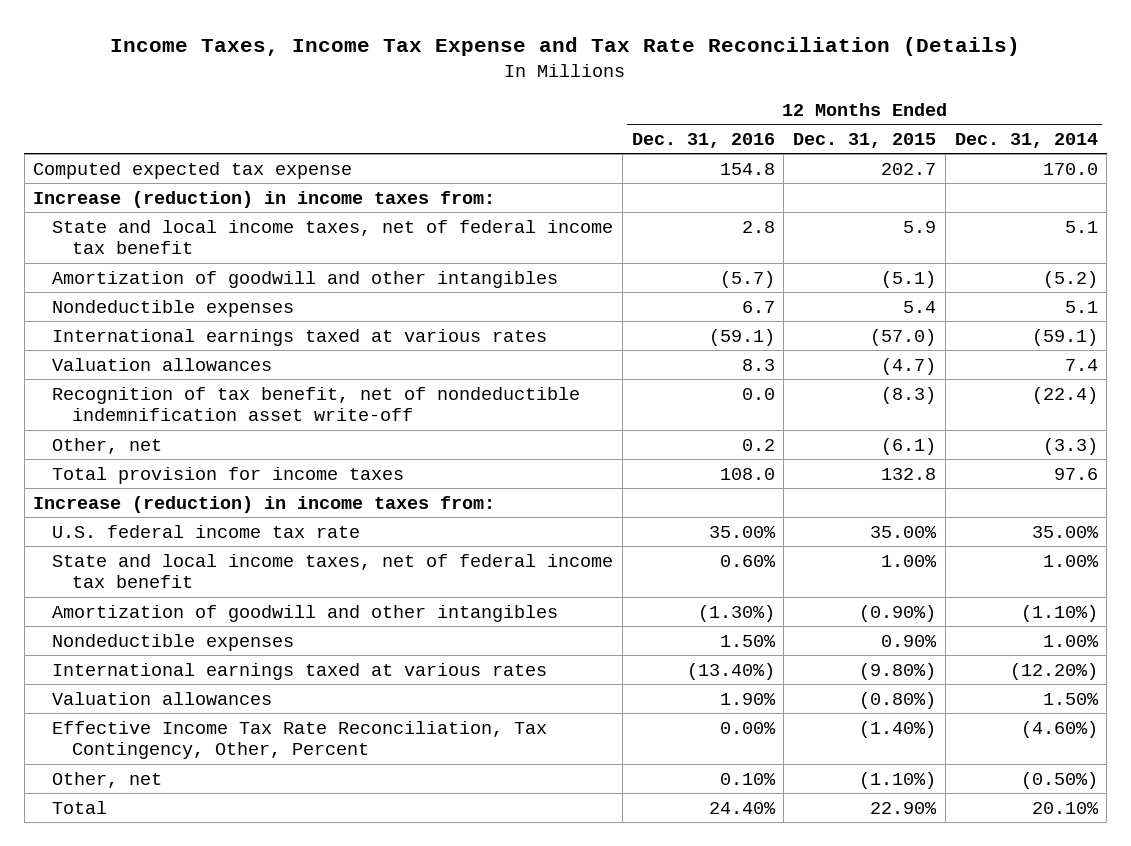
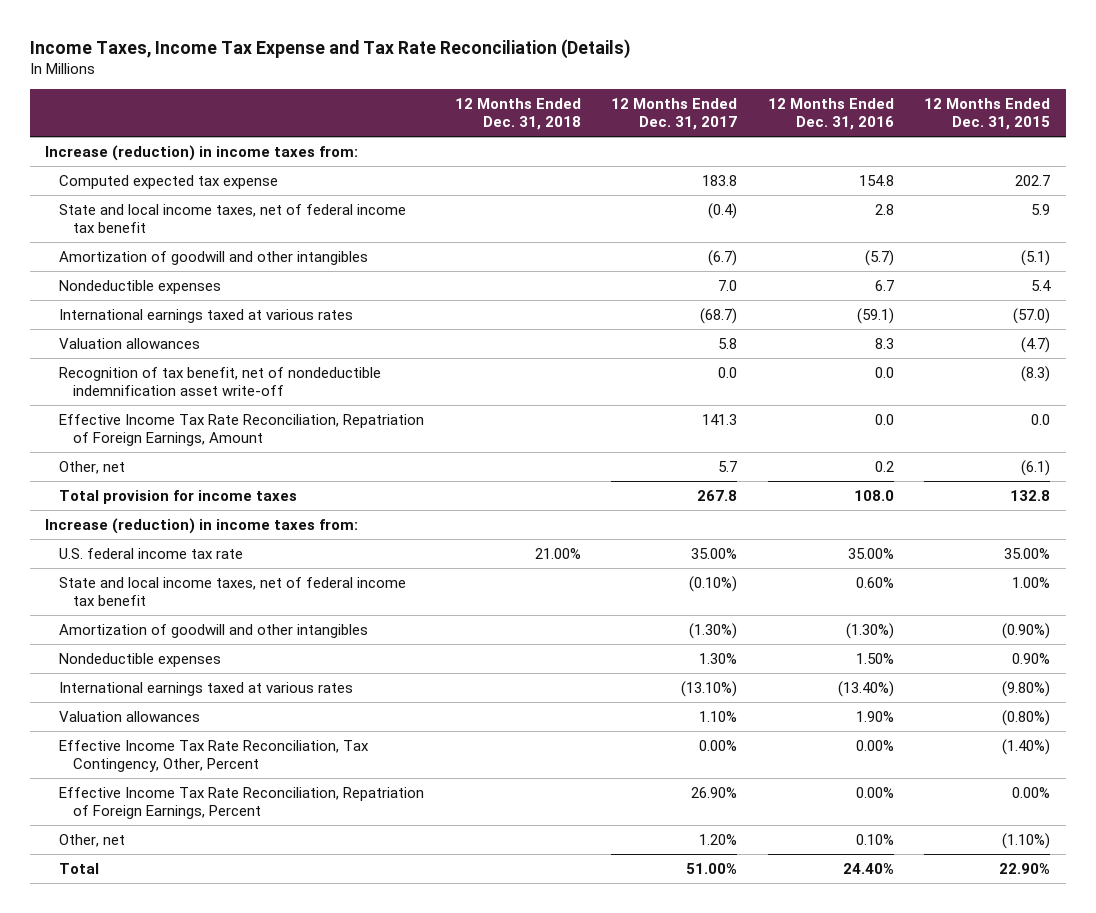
[954,133,1098,149] Dec. 31, 2014 -> none
none -> [454,98,581,131] 12 Months Ended Dec. 31, 2018
none -> [611,98,738,131] 12 Months Ended Dec. 31, 2017
[33,161,353,179] Computed expected tax expense -> [59,174,279,189] Computed expected tax expense
none -> [59,413,425,447] Effective Income Tax Rate Reconciliation, Repatriation of Foreign Earnings, Amount
none -> [59,786,425,820] Effective Income Tax Rate Reconciliation, Repatriation of Foreign Earnings, Percent

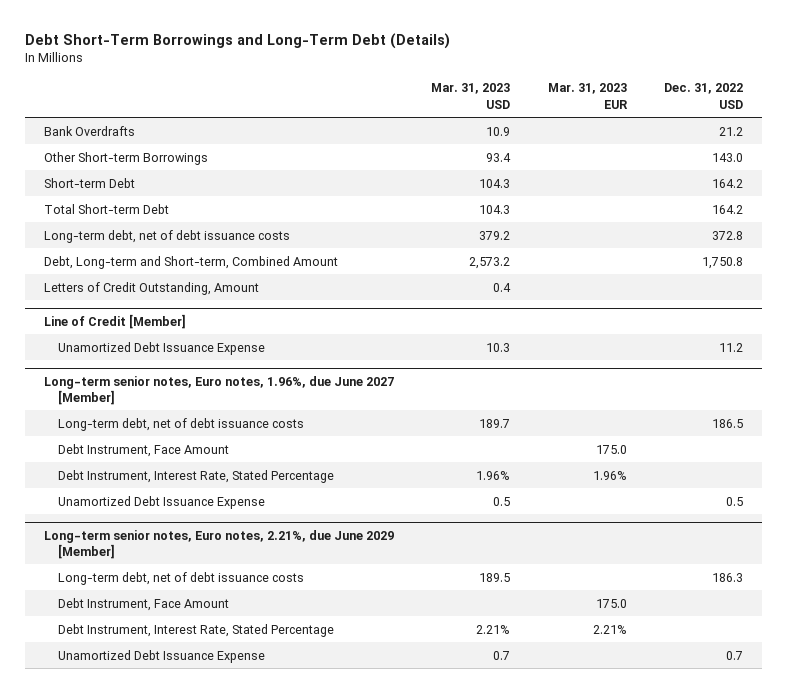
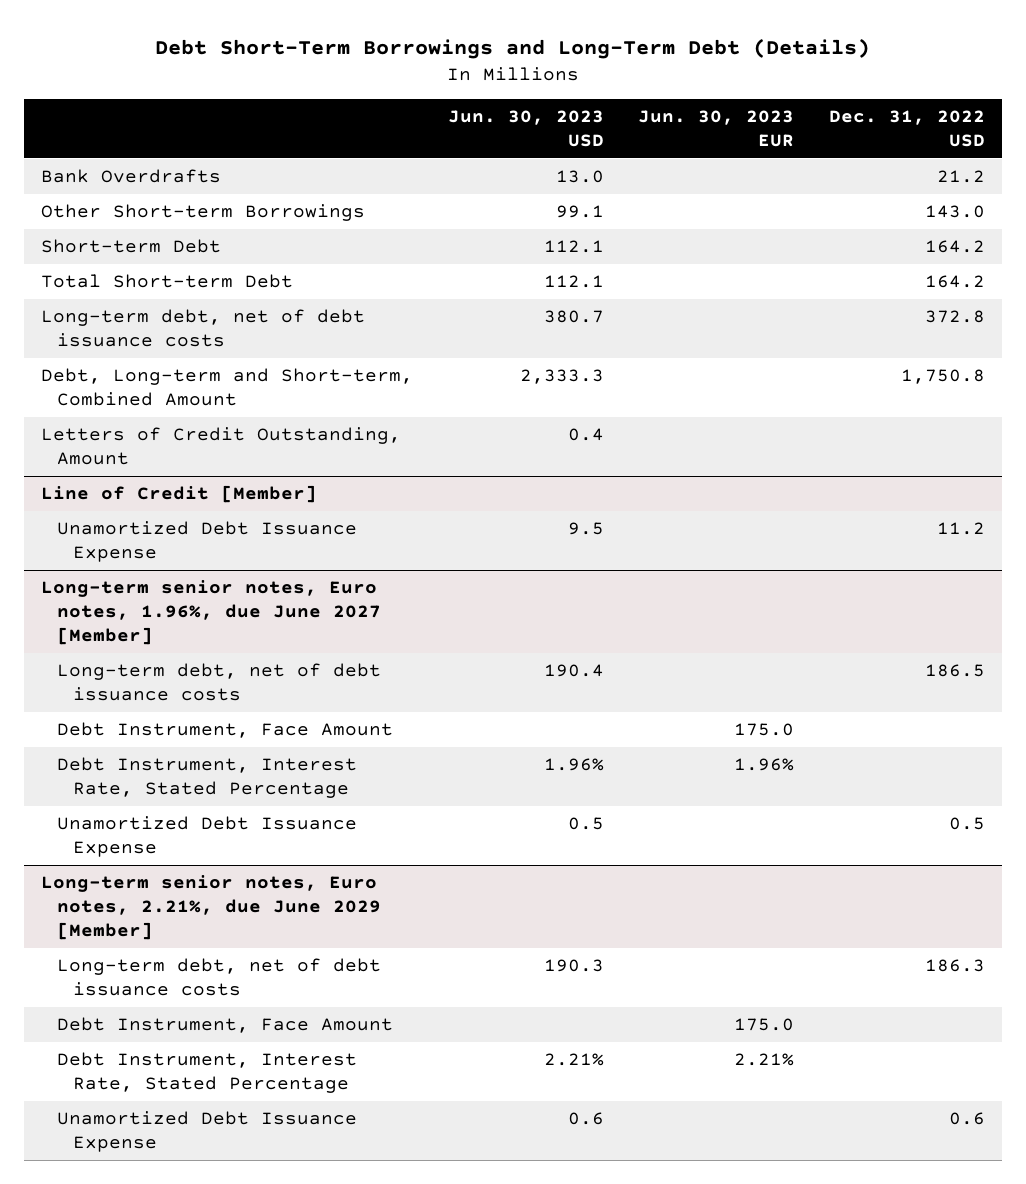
[431,83,511,109] Mar. 31, 2023 USD -> none
[547,83,628,109] Mar. 31, 2023 EUR -> none
none -> [447,110,604,148] Jun. 30, 2023 USD
none -> [638,110,795,148] Jun. 30, 2023 EUR
[726,650,744,660] 0.7 -> [948,1111,985,1125] 0.6

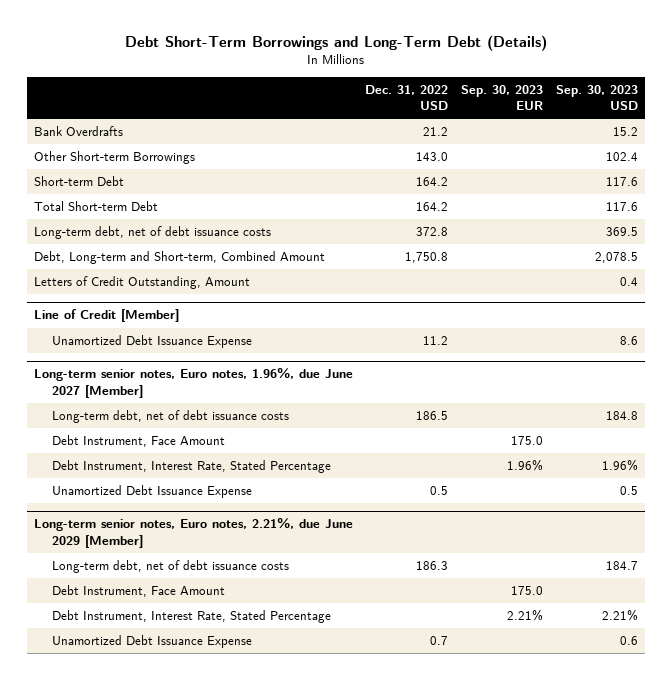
[447,110,604,148] Jun. 30, 2023 USD -> none
[638,110,795,148] Jun. 30, 2023 EUR -> none
none -> [461,84,544,111] Sep. 30, 2023 EUR
none -> [556,84,639,111] Sep. 30, 2023 USD
[948,1111,985,1125] 0.6 -> [430,636,449,646] 0.7

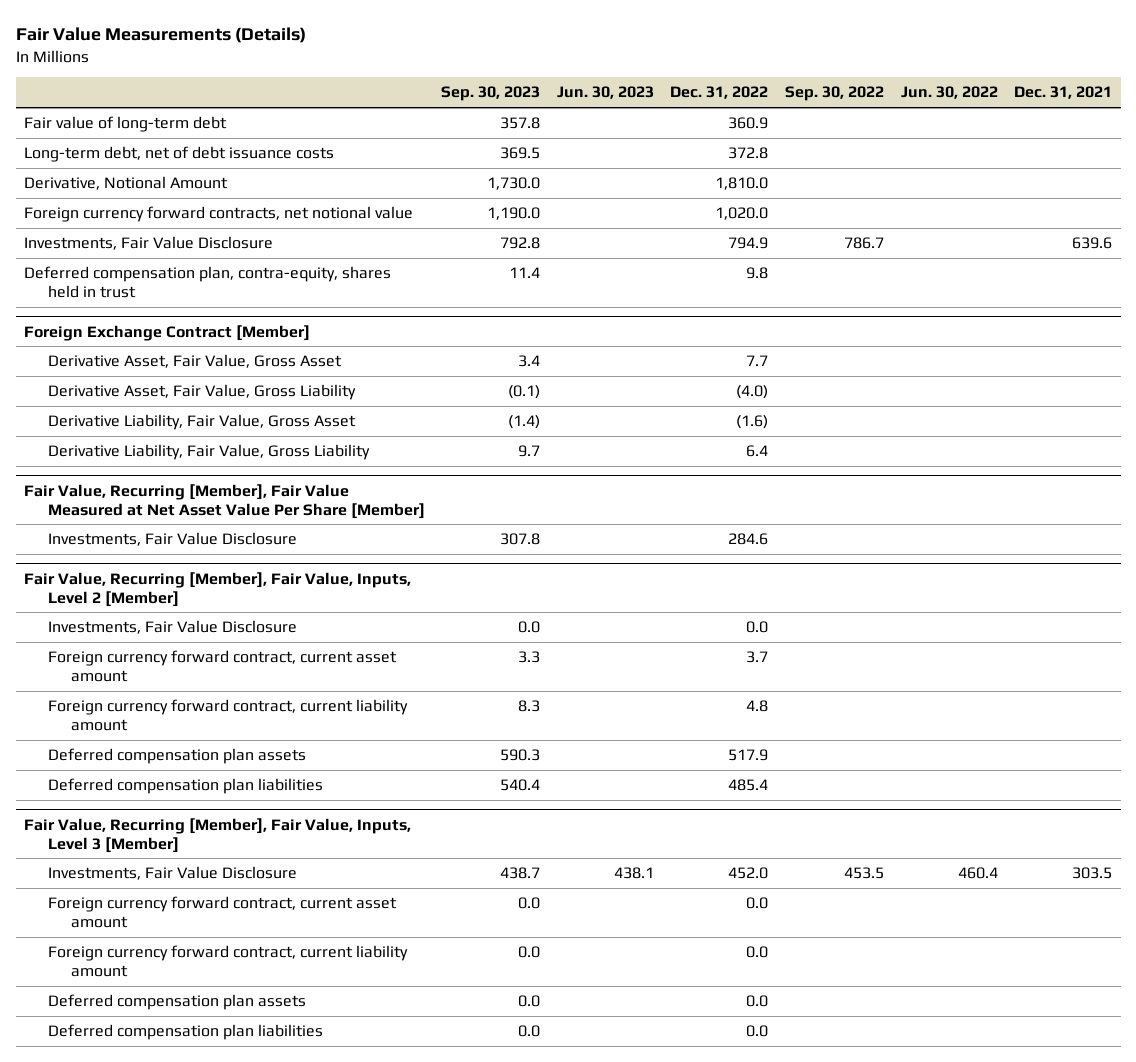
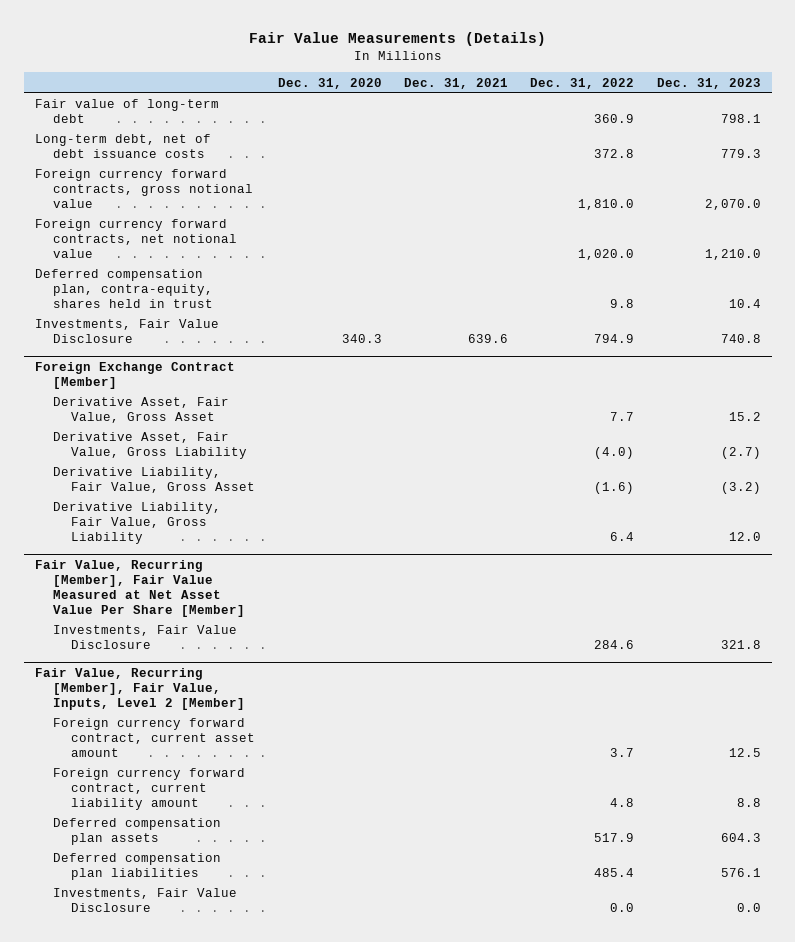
[441,86,541,102] Sep. 30, 2023 -> none
[556,86,654,100] Jun. 30, 2023 -> none
[784,86,884,102] Sep. 30, 2022 -> none
[900,86,998,100] Jun. 30, 2022 -> none
none -> [277,77,382,89] Dec. 31, 2020
none -> [656,77,761,89] Dec. 31, 2023
[24,176,229,191] Derivative, Notional Amount -> [34,169,254,209] Foreign currency forward contracts, gross notional value
[24,236,274,251] Investments, Fair Value Disclosure -> [34,319,219,344] Investments, Fair Value Disclosure
[24,817,412,853] Fair Value, Recurring [Member], Fair Value, Inputs, Level 3 [Member] -> none
[47,866,297,881] Investments, Fair Value Disclosure -> none
[47,896,397,929] Foreign currency forward contract, current asset amount -> none
[47,945,408,978] Foreign currency forward contract, current liability amount -> none
[47,994,306,1011] Deferred compensation plan assets -> none
[47,1024,323,1041] Deferred compensation plan liabilities -> none
[47,620,297,635] Investments, Fair Value Disclosure -> [53,888,238,913] Investments, Fair Value Disclosure

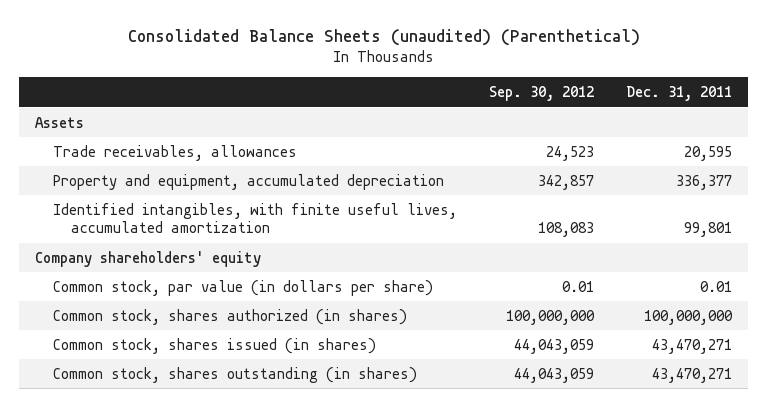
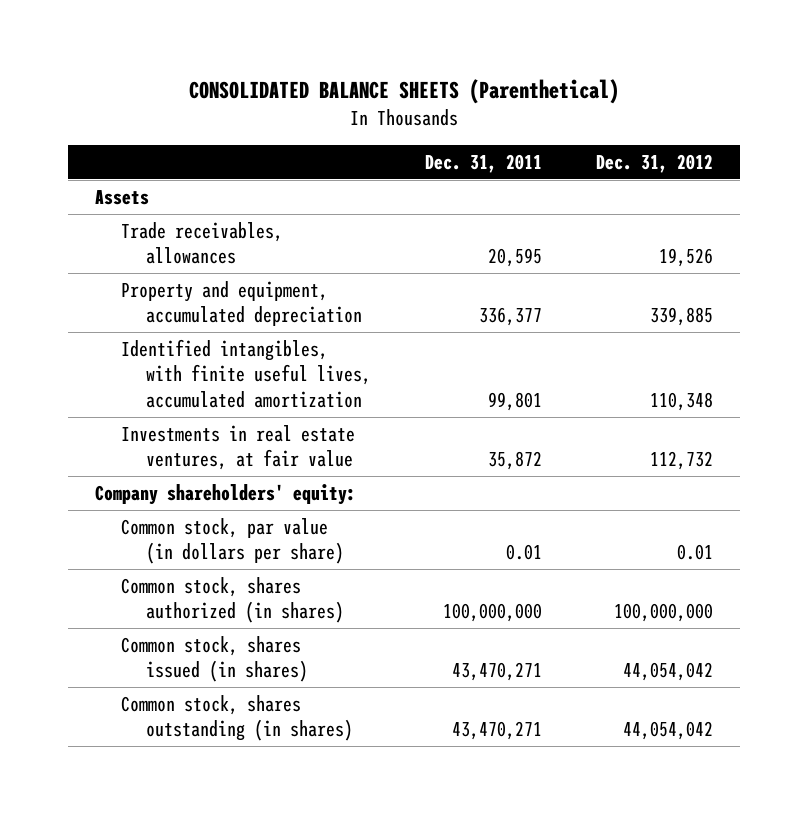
[127,29,640,47] Consolidated Balance Sheets (unaudited) (Parenthetical) -> [189,79,620,105] CONSOLIDATED BALANCE SHEETS (Parenthetical)
[488,85,594,101] Sep. 30, 2012 -> none
none -> [596,153,714,173] Dec. 31, 2012
none -> [120,424,355,471] Investments in real estate ventures, at fair value
[35,250,262,267] Company shareholders' equity -> [94,483,356,505] Company shareholders' equity:

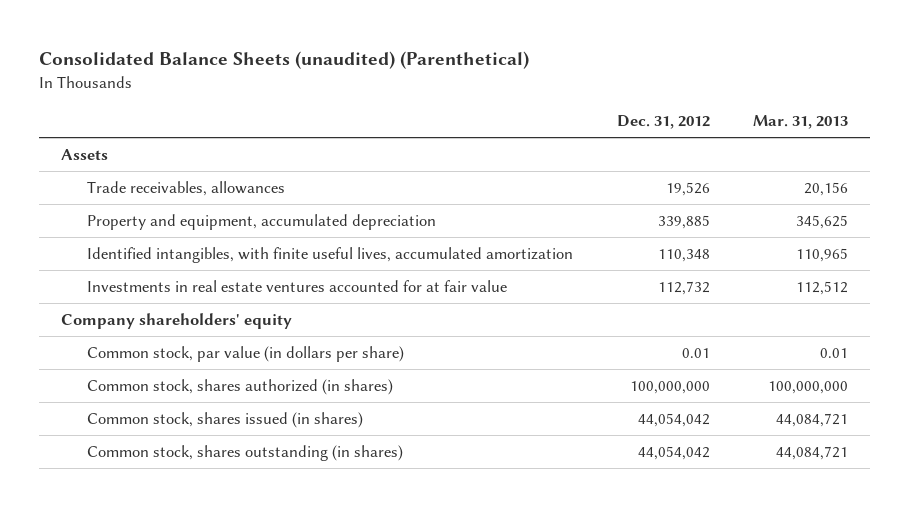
[189,79,620,105] CONSOLIDATED BALANCE SHEETS (Parenthetical) -> [39,51,530,70] Consolidated Balance Sheets (unaudited) (Parenthetical)
[425,153,543,173] Dec. 31, 2011 -> none
none -> [753,115,849,130] Mar. 31, 2013
[120,424,355,471] Investments in real estate ventures, at fair value -> [86,279,507,292] Investments in real estate ventures accounted for at fair value
[94,483,356,505] Company shareholders' equity: -> [61,312,293,329] Company shareholders' equity

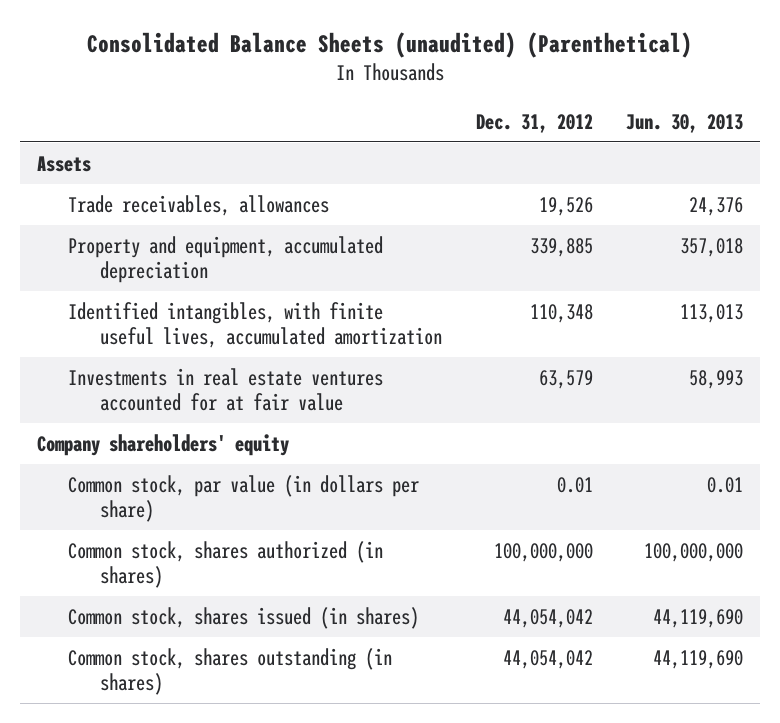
[753,115,849,130] Mar. 31, 2013 -> none
none -> [626,113,744,133] Jun. 30, 2013
[657,280,710,295] 112,732 -> [538,369,593,389] 63,579

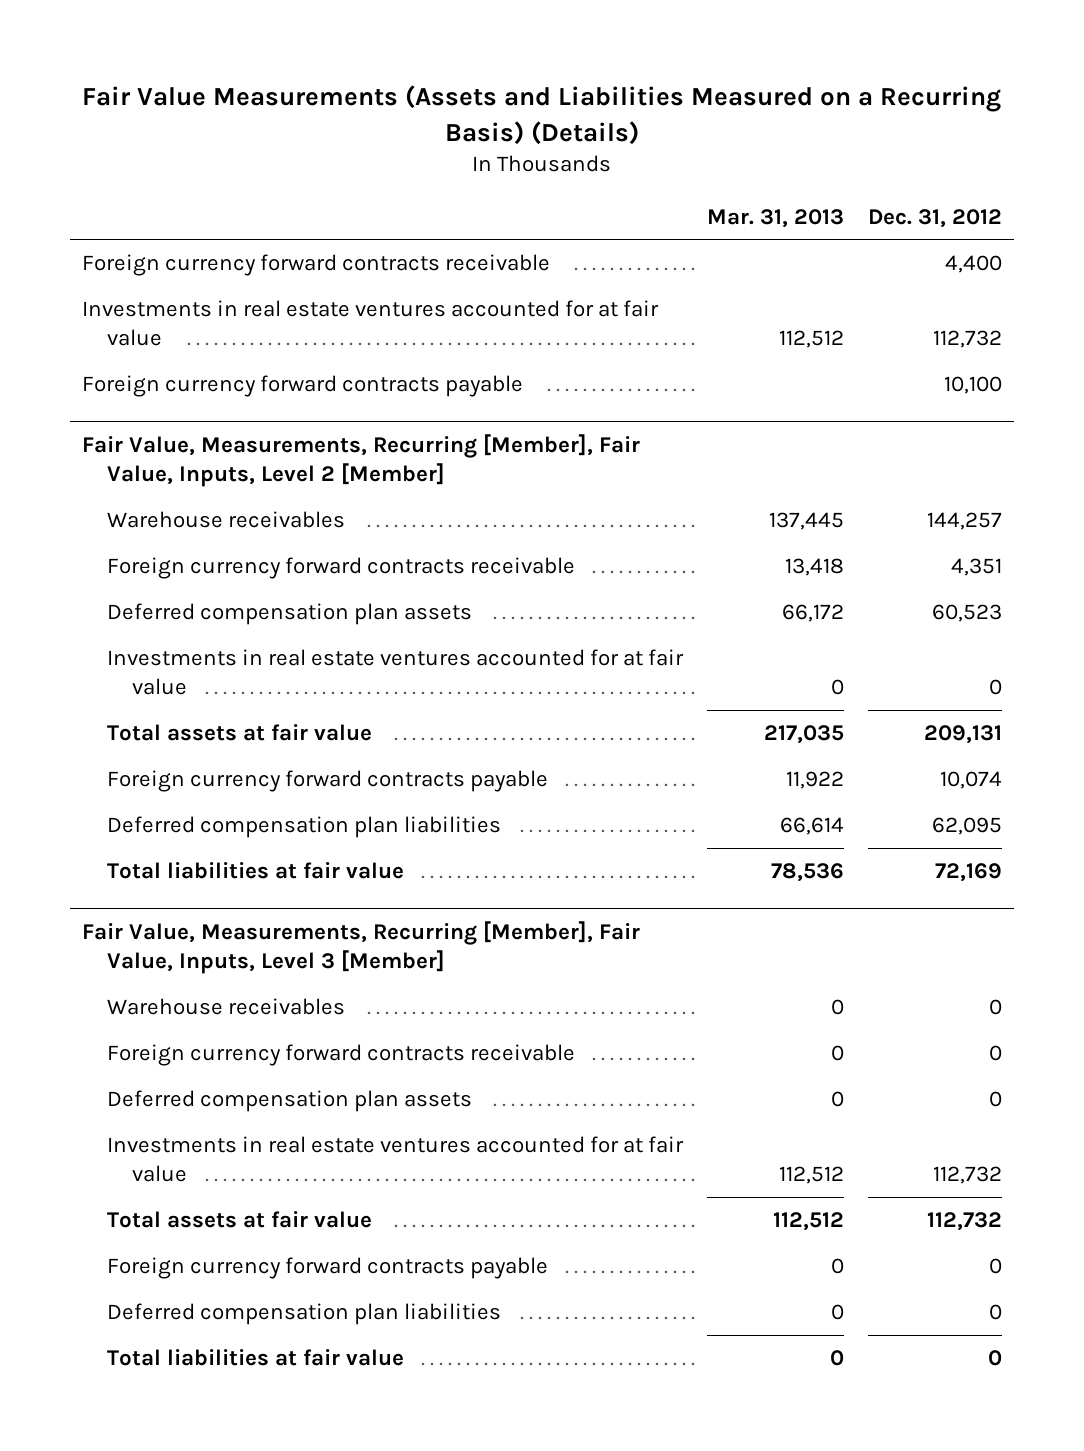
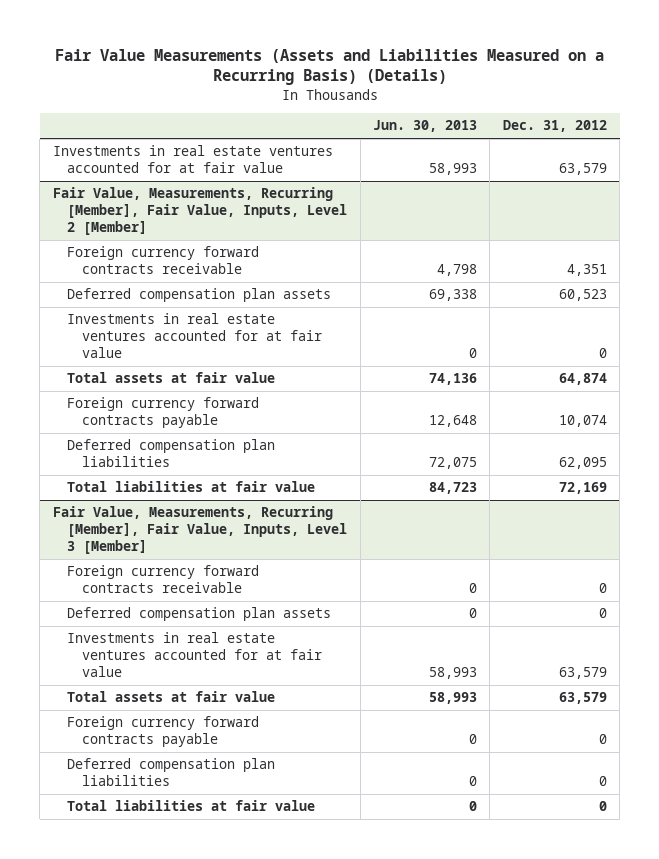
[706,208,844,228] Mar. 31, 2013 -> none
none -> [373,120,478,133] Jun. 30, 2013
[82,253,551,276] Foreign currency forward contracts receivable -> none
[82,374,524,397] Foreign currency forward contracts payable -> none
[932,330,1002,349] 112,732 -> [558,163,607,176] 63,579
[107,510,346,528] Warehouse receivables -> none
[923,724,1002,744] 209,131 -> [558,373,607,386] 64,874
[107,997,346,1015] Warehouse receivables -> none
[932,1166,1002,1185] 112,732 -> [558,667,607,680] 63,579
[926,1211,1002,1231] 112,732 -> [558,692,607,705] 63,579

